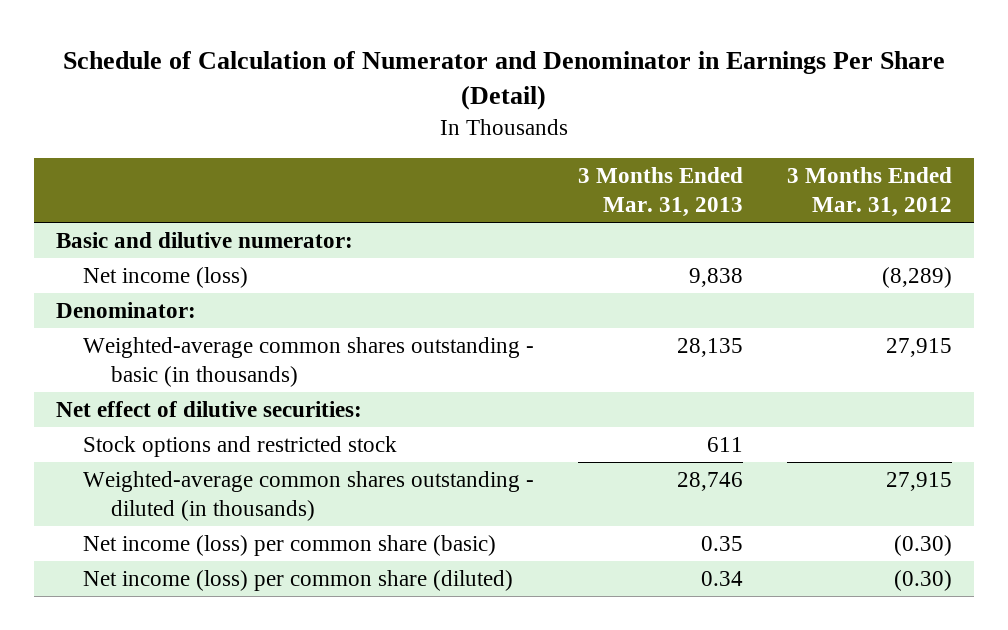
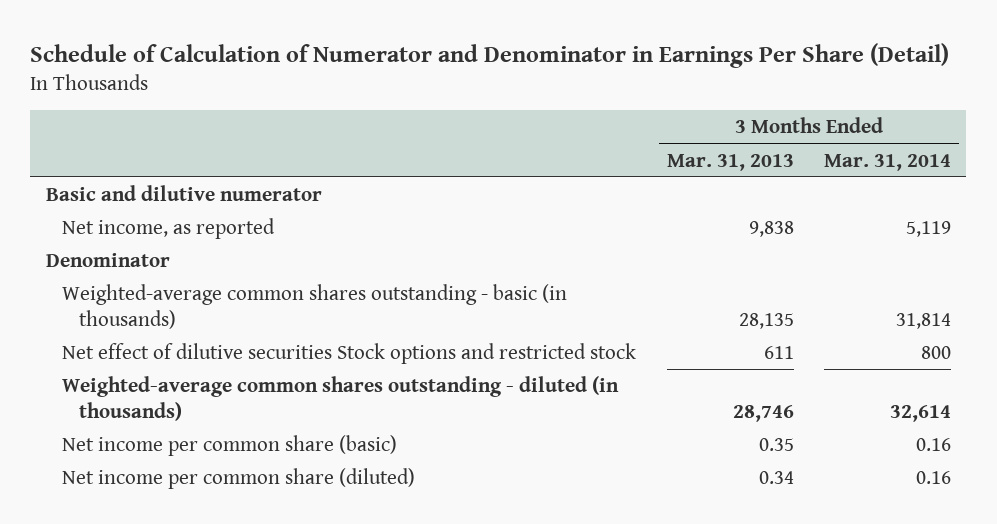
[787,166,953,217] 3 Months Ended Mar. 31, 2012 -> none
none -> [824,153,952,171] Mar. 31, 2014
[55,232,353,249] Basic and dilutive numerator: -> [45,184,322,201] Basic and dilutive numerator
[83,267,249,289] Net income (loss) -> [62,217,276,239] Net income, as reported
[55,302,196,319] Denominator: -> [45,252,170,267] Denominator
[55,401,362,418] Net effect of dilutive securities: -> none
[83,436,398,458] Stock options and restricted stock -> [62,342,637,364] Net effect of dilutive securities Stock options and restricted stock
[83,535,497,557] Net income (loss) per common share (basic) -> [62,434,398,456] Net income per common share (basic)
[83,570,514,592] Net income (loss) per common share (diluted) -> [62,467,416,489] Net income per common share (diluted)

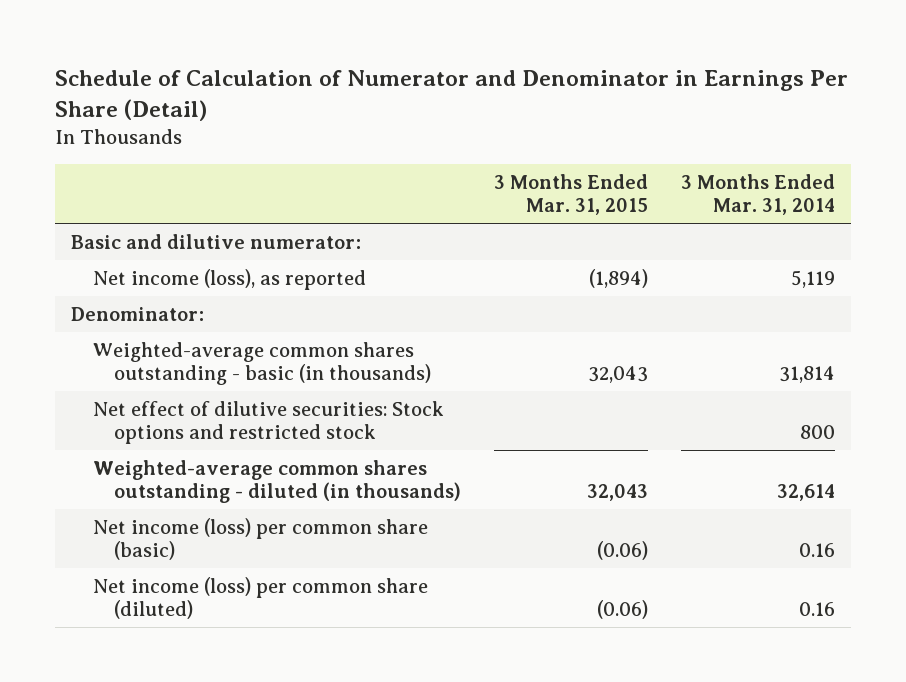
[666,153,794,171] Mar. 31, 2013 -> none
none -> [494,173,649,216] 3 Months Ended Mar. 31, 2015
[45,184,322,201] Basic and dilutive numerator -> [70,233,361,249] Basic and dilutive numerator:
[62,217,276,239] Net income, as reported -> [92,268,366,290] Net income (loss), as reported
[45,252,170,267] Denominator -> [70,306,204,321] Denominator:
[62,342,637,364] Net effect of dilutive securities Stock options and restricted stock -> [92,400,444,445] Net effect of dilutive securities: Stock options and restricted stock
[62,434,398,456] Net income per common share (basic) -> [92,517,428,561] Net income (loss) per common share (basic)
[62,467,416,489] Net income per common share (diluted) -> [92,576,428,620] Net income (loss) per common share (diluted)

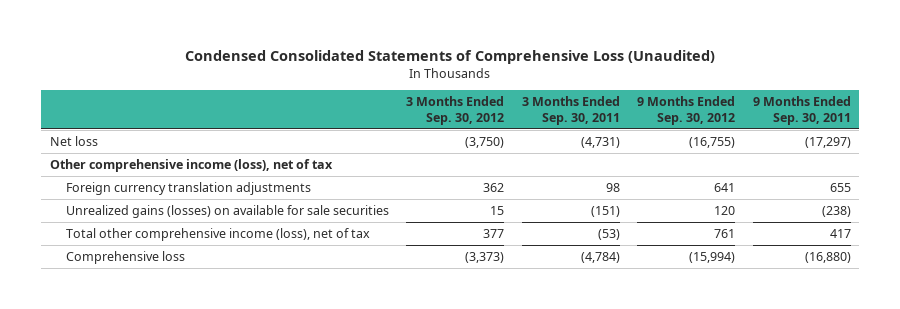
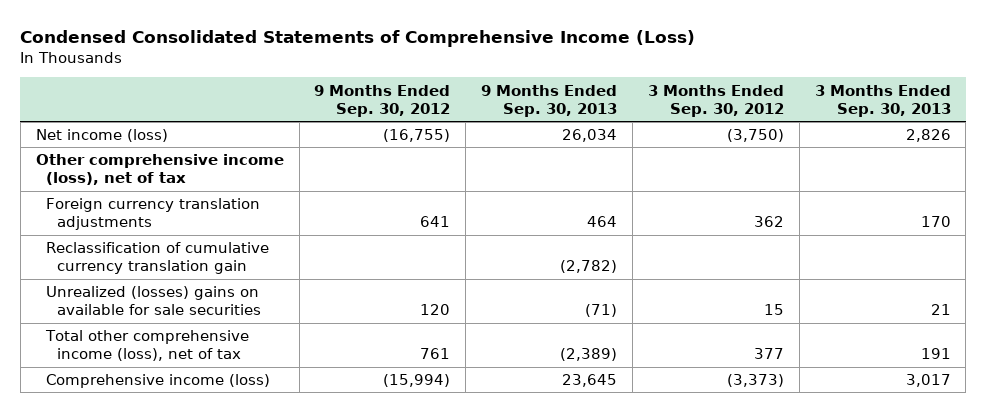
[185,49,716,64] Condensed Consolidated Statements of Comprehensive Loss (Unaudited) -> [20,30,696,48] Condensed Consolidated Statements of Comprehensive Income (Loss)
[521,96,620,125] 3 Months Ended Sep. 30, 2011 -> none
[752,96,851,125] 9 Months Ended Sep. 30, 2011 -> none
none -> [481,84,618,117] 9 Months Ended Sep. 30, 2013
none -> [814,84,951,117] 3 Months Ended Sep. 30, 2013
[49,135,98,146] Net loss -> [35,129,168,143] Net income (loss)
none -> [46,242,270,275] Reclassification of cumulative currency translation gain
[66,204,390,218] Unrealized gains (losses) on available for sale securities -> [46,286,261,316] Unrealized (losses) gains on available for sale securities
[66,250,186,264] Comprehensive loss -> [46,374,271,389] Comprehensive income (loss)

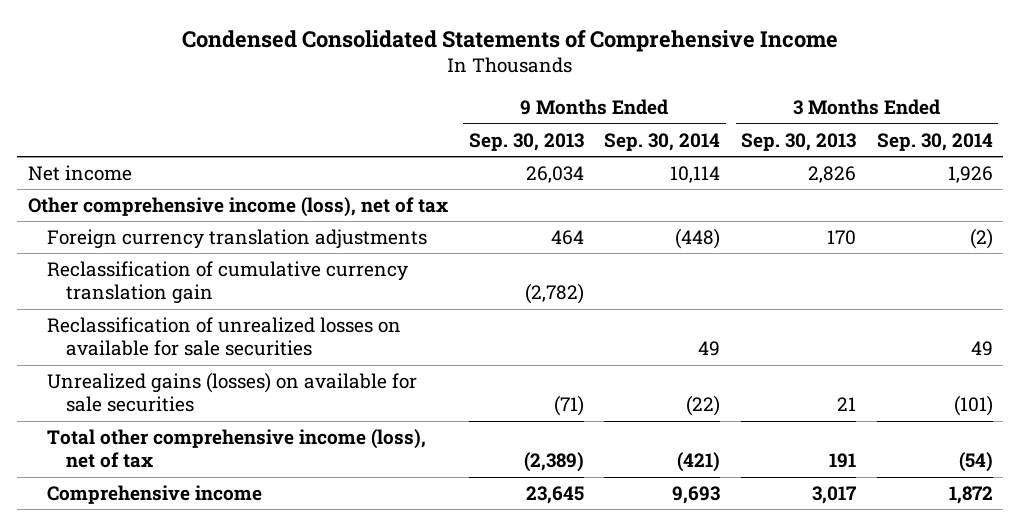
[20,30,696,48] Condensed Consolidated Statements of Comprehensive Income (Loss) -> [182,29,839,52] Condensed Consolidated Statements of Comprehensive Income
[314,84,451,117] 9 Months Ended Sep. 30, 2012 -> none
[647,84,784,117] 3 Months Ended Sep. 30, 2012 -> none
none -> [604,132,721,151] Sep. 30, 2014
none -> [876,132,993,151] Sep. 30, 2014
[35,129,168,143] Net income (loss) -> [27,165,132,182] Net income
none -> [46,317,401,357] Reclassification of unrealized losses on available for sale securities
[46,286,261,316] Unrealized (losses) gains on available for sale securities -> [46,372,417,413] Unrealized gains (losses) on available for sale securities
[46,374,271,389] Comprehensive income (loss) -> [46,485,262,505] Comprehensive income

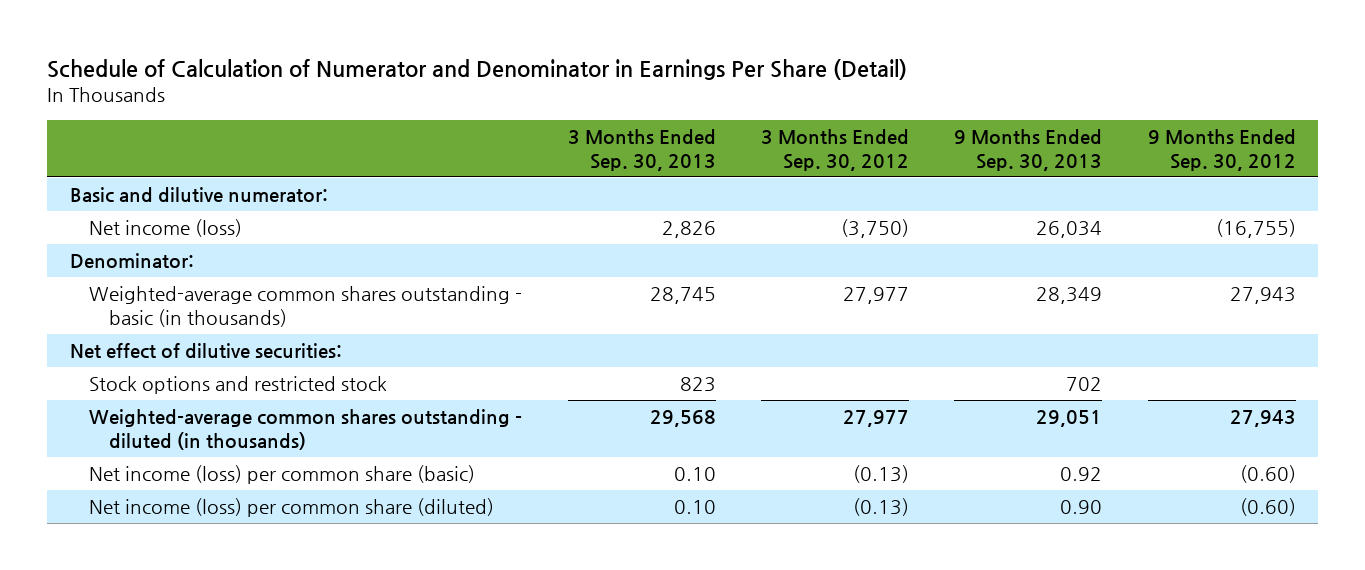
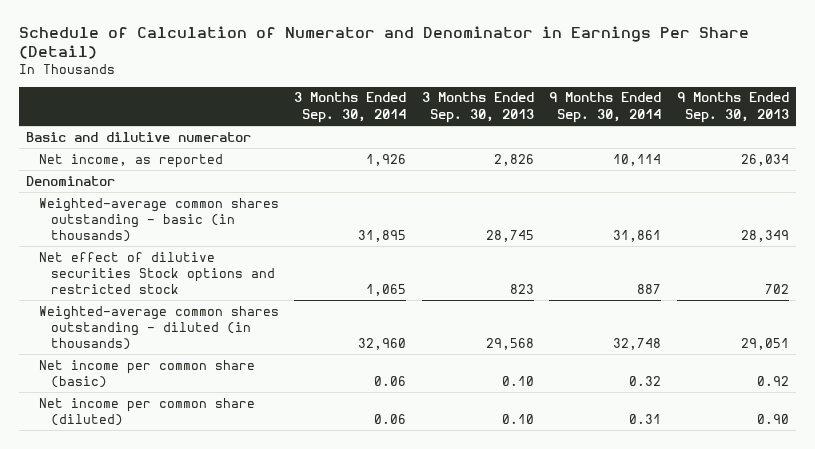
[760,129,909,171] 3 Months Ended Sep. 30, 2012 -> none
[1147,129,1296,171] 9 Months Ended Sep. 30, 2012 -> none
none -> [294,92,407,123] 3 Months Ended Sep. 30, 2014
none -> [549,92,662,123] 9 Months Ended Sep. 30, 2014
[69,187,328,204] Basic and dilutive numerator: -> [26,131,252,142] Basic and dilutive numerator
[89,219,243,238] Net income (loss) -> [38,153,223,168] Net income, as reported
[69,253,194,269] Denominator: -> [26,175,116,186] Denominator
[69,343,342,360] Net effect of dilutive securities: -> none
[89,376,388,395] Stock options and restricted stock -> [38,251,275,294] Net effect of dilutive securities Stock options and restricted stock
[89,465,476,485] Net income (loss) per common share (basic) -> [38,359,255,388] Net income per common share (basic)
[89,498,495,518] Net income (loss) per common share (diluted) -> [38,397,255,426] Net income per common share (diluted)

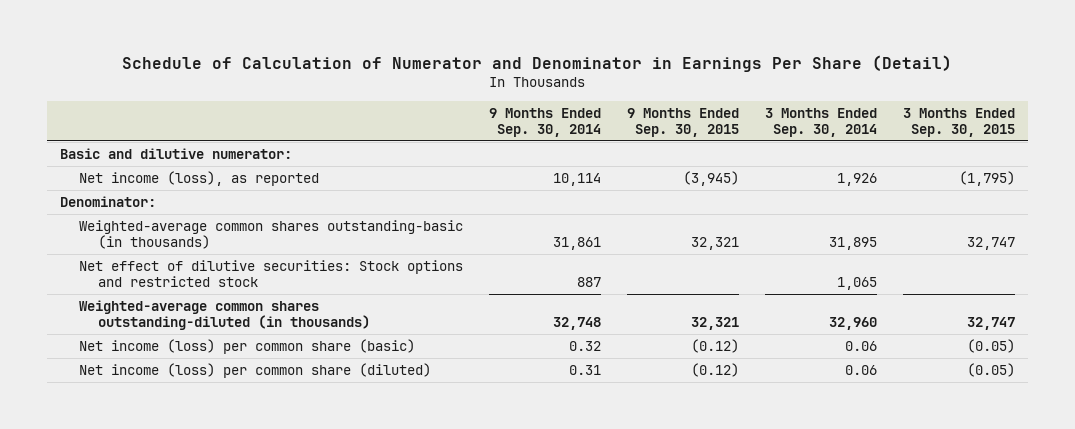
[421,92,534,123] 3 Months Ended Sep. 30, 2013 -> none
[676,92,789,123] 9 Months Ended Sep. 30, 2013 -> none
none -> [626,108,739,138] 9 Months Ended Sep. 30, 2015
none -> [902,108,1015,138] 3 Months Ended Sep. 30, 2015
[26,131,252,142] Basic and dilutive numerator -> [60,147,293,159] Basic and dilutive numerator:
[38,153,223,168] Net income, as reported -> [79,170,320,186] Net income (loss), as reported
[26,175,116,186] Denominator -> [60,195,157,207] Denominator:
[38,197,279,242] Weighted-average common shares outstanding - basic (in thousands) -> [79,219,464,249] Weighted-average common shares outstanding-basic (in thousands)
[38,251,275,294] Net effect of dilutive securities Stock options and restricted stock -> [79,259,464,287] Net effect of dilutive securities: Stock options and restricted stock
[38,305,279,350] Weighted-average common shares outstanding - diluted (in thousands) -> [79,299,371,330] Weighted-average common shares outstanding-diluted (in thousands)
[38,359,255,388] Net income per common share (basic) -> [79,338,416,354] Net income (loss) per common share (basic)
[38,397,255,426] Net income per common share (diluted) -> [79,362,432,378] Net income (loss) per common share (diluted)

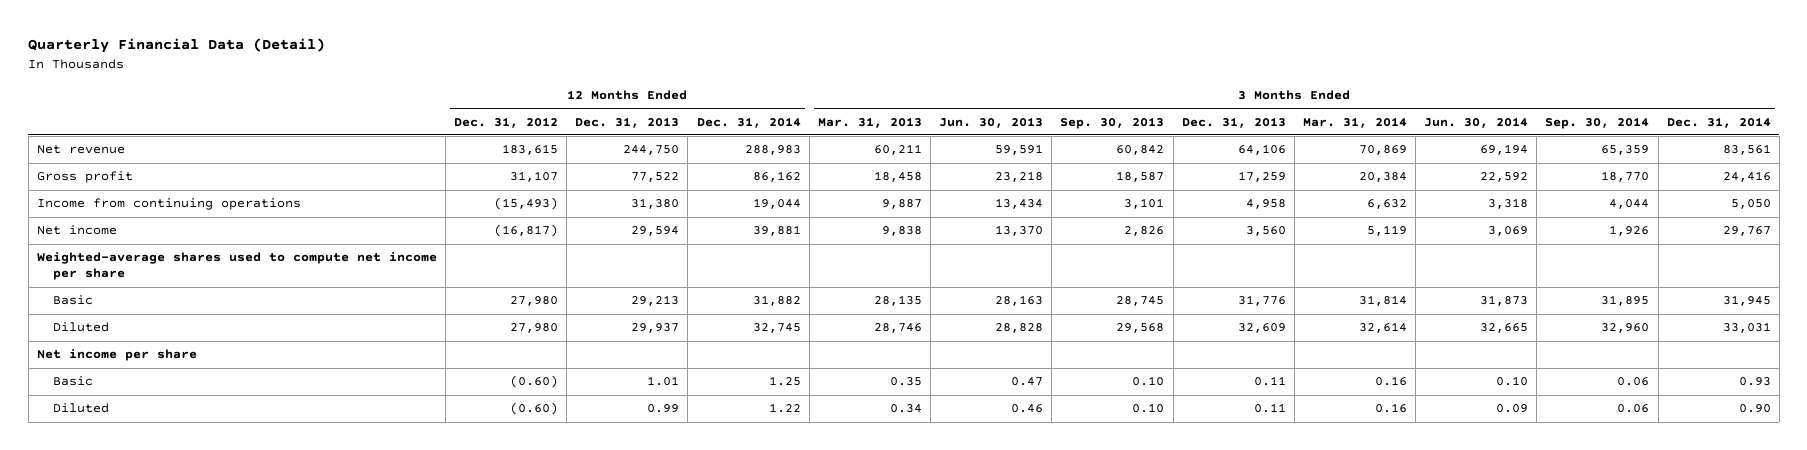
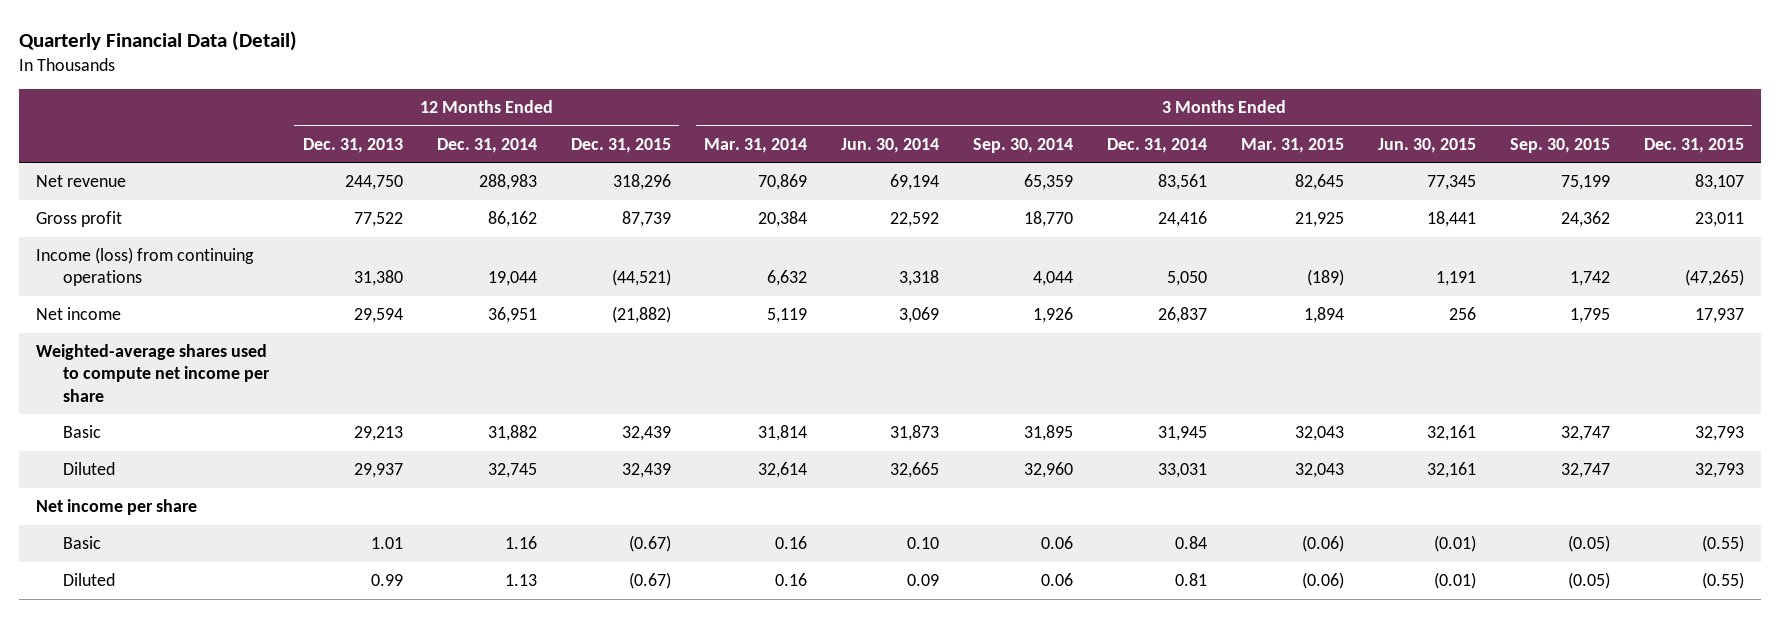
[453,116,558,128] Dec. 31, 2012 -> none
[817,116,922,128] Mar. 31, 2013 -> none
[939,116,1044,128] Jun. 30, 2013 -> none
[1060,116,1165,129] Sep. 30, 2013 -> none
[1181,116,1286,128] Dec. 31, 2013 -> none
none -> [570,137,671,153] Dec. 31, 2015
none -> [1241,137,1345,153] Mar. 31, 2015
none -> [1377,137,1476,153] Jun. 30, 2015
none -> [1509,137,1610,153] Sep. 30, 2015
none -> [1643,137,1744,153] Dec. 31, 2015
[36,198,301,211] Income from continuing operations -> [36,247,255,287] Income (loss) from continuing operations
[752,225,801,237] 39,881 -> [487,307,537,324] 36,951
[1722,226,1771,237] 29,767 -> [1158,307,1208,324] 26,837
[768,376,801,387] 1.25 -> [504,536,537,550] 1.16
[1738,377,1771,387] 0.93 -> [1175,536,1208,550] 0.84
[768,403,801,414] 1.22 -> [504,574,537,587] 1.13
[1738,404,1771,414] 0.90 -> [1175,573,1208,587] 0.81

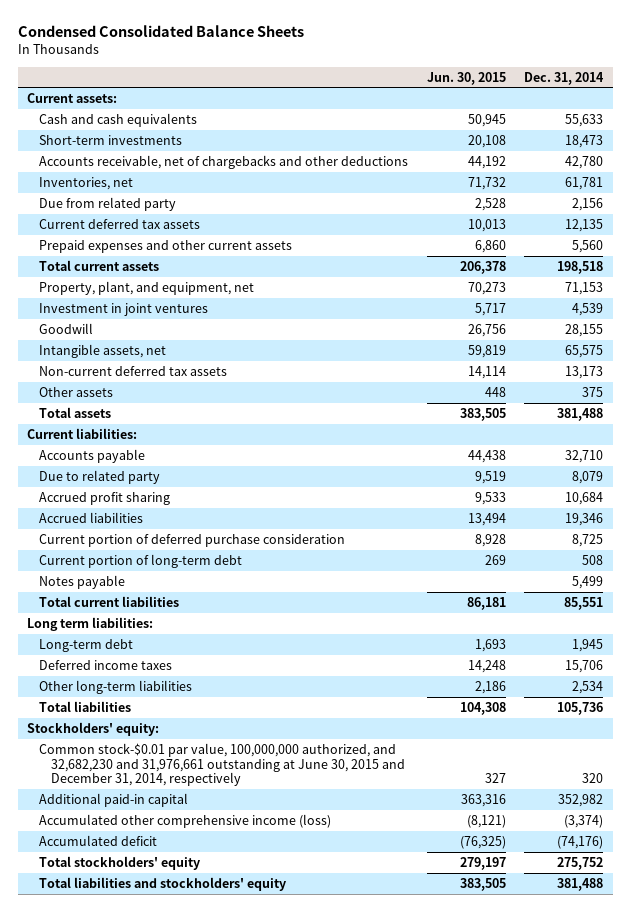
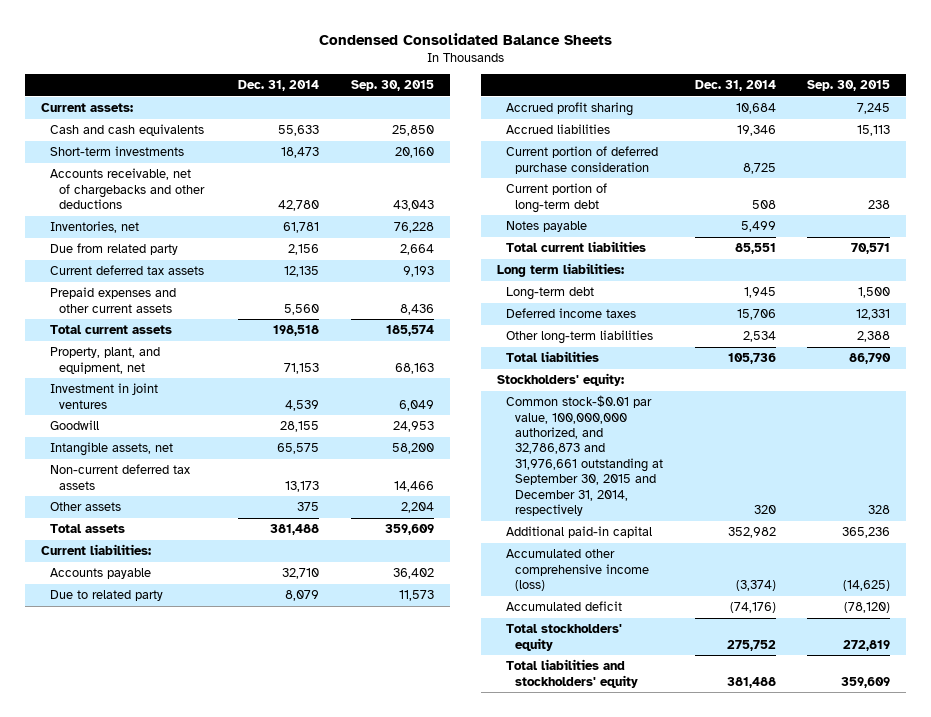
[426,71,506,85] Jun. 30, 2015 -> none
none -> [351,80,435,92] Sep. 30, 2015
[38,742,405,787] Common stock-$0.01 par value, 100,000,000 authorized, and 32,682,230 and 31,976,661 outstanding at June 30, 2015 and December 31, 2014, respectively -> [506,395,663,517] Common stock-$0.01 par value, 100,000,000 authorized, and 32,786,873 and 31,976,661 outstanding at September 30, 2015 and December 31, 2014, respectively

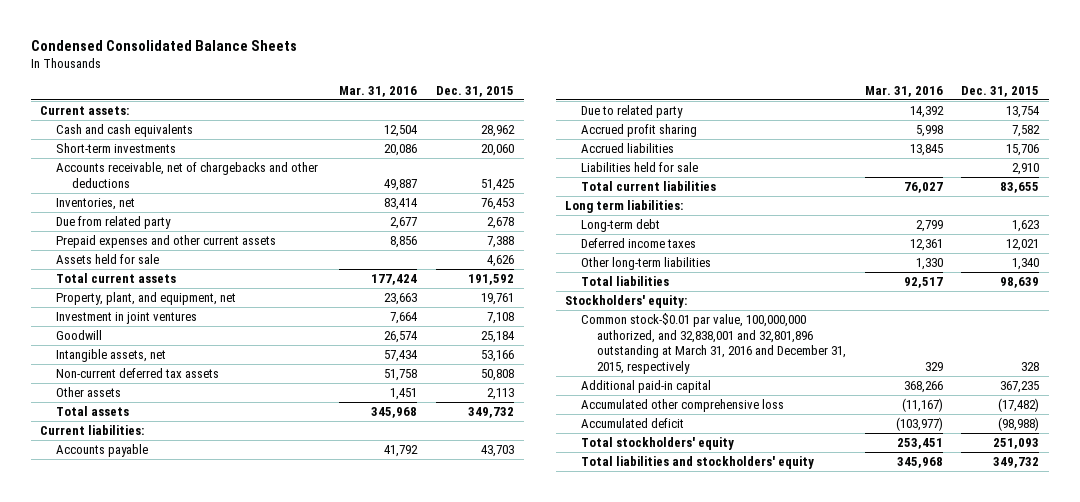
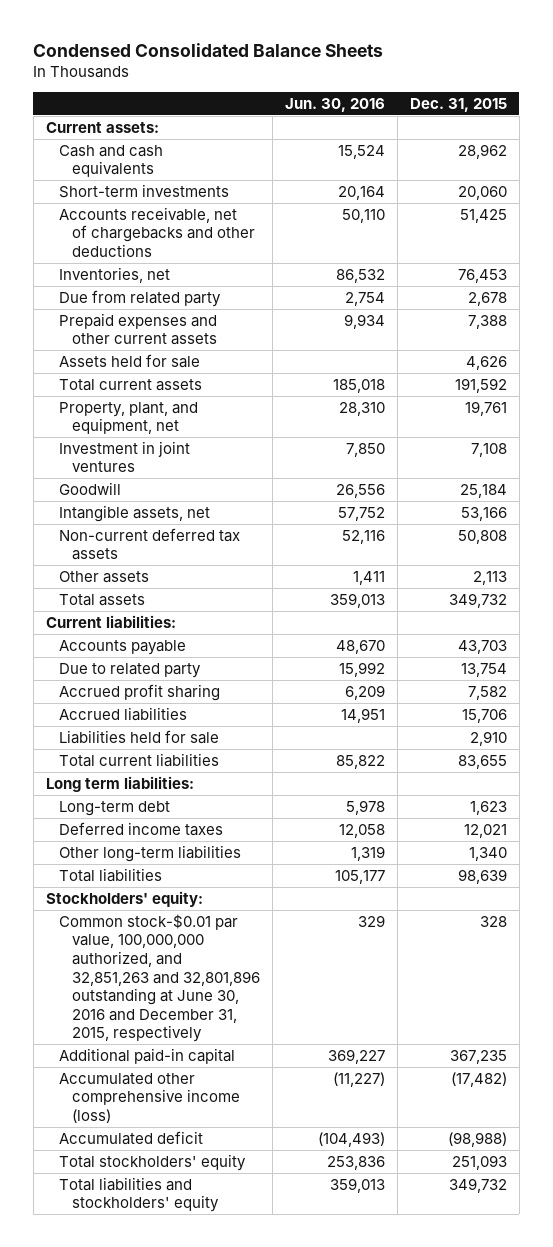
[339,85,418,97] Mar. 31, 2016 -> none
none -> [285,97,386,112] Jun. 30, 2016
[580,313,846,374] Common stock-$0.01 par value, 100,000,000 authorized, and 32,838,001 and 32,801,896 outstanding at March 31, 2016 and December 31, 2015, respectively -> [58,913,261,1043] Common stock-$0.01 par value, 100,000,000 authorized, and 32,851,263 and 32,801,896 outstanding at June 30, 2016 and December 31, 2015, respectively
[580,399,784,413] Accumulated other comprehensive loss -> [58,1072,241,1124] Accumulated other comprehensive income (loss)

